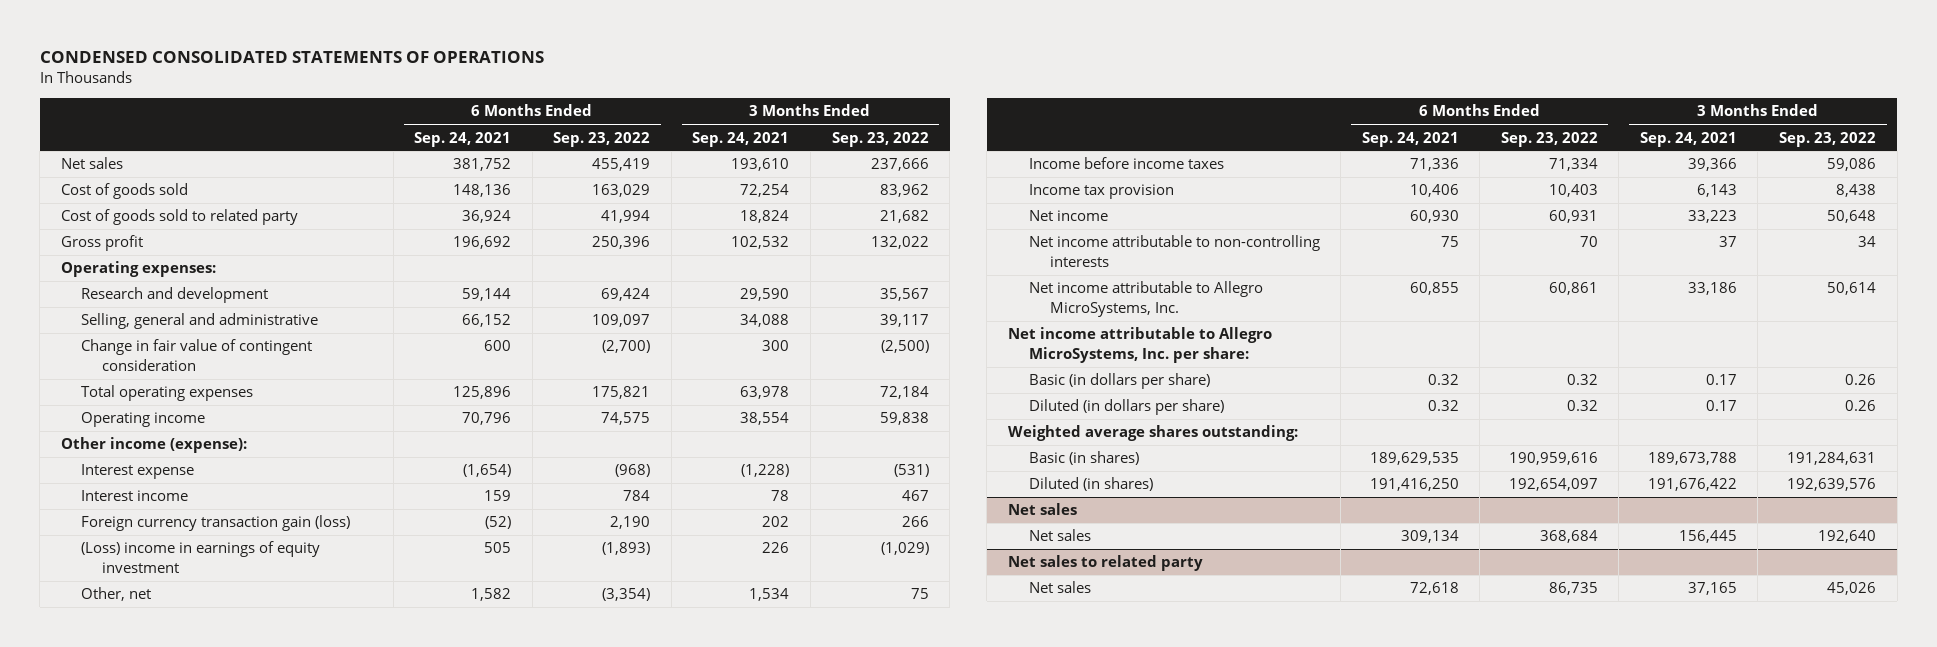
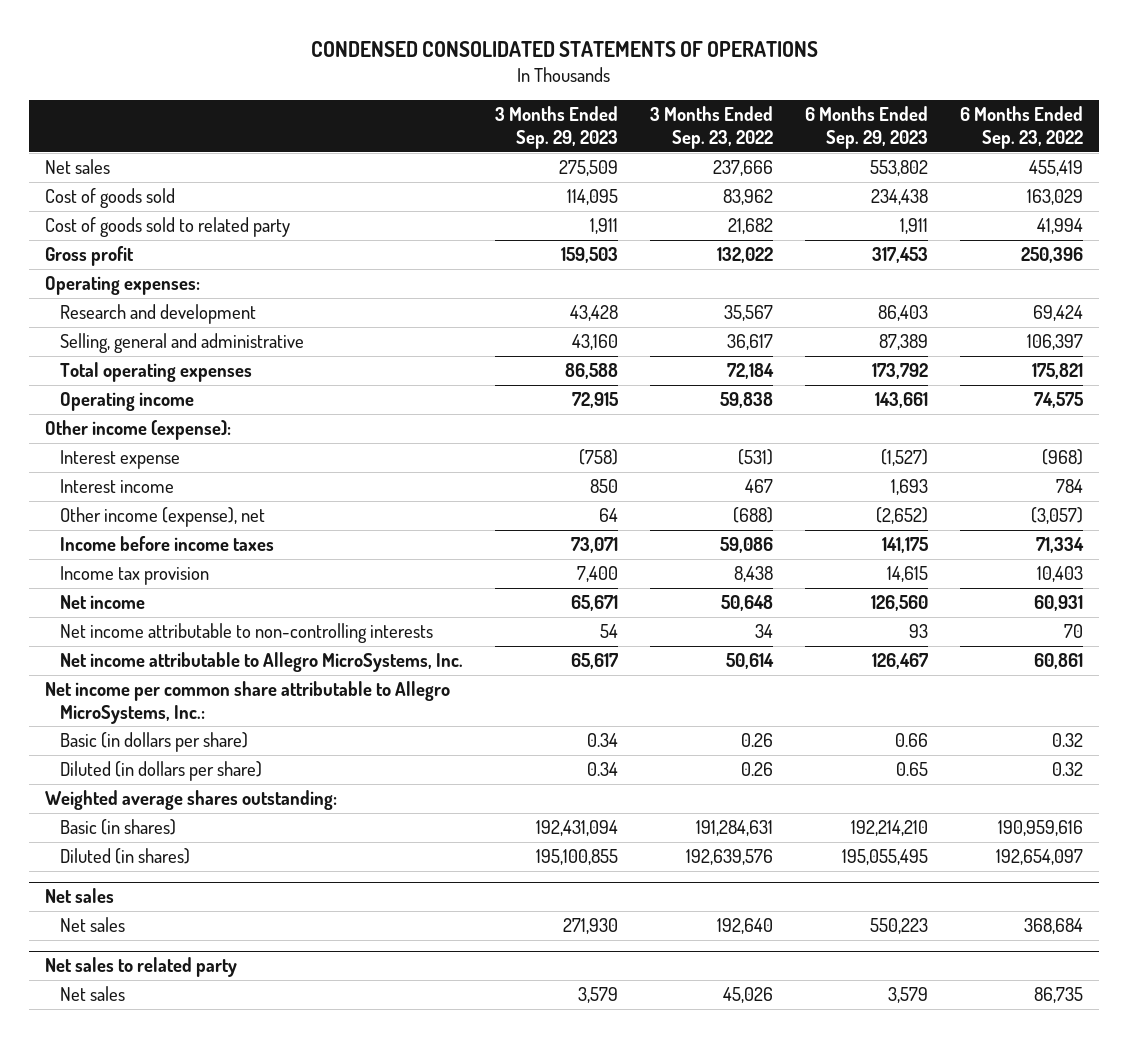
[414,131,512,147] Sep. 24, 2021 -> none
[692,131,790,147] Sep. 24, 2021 -> none
none -> [494,106,618,150] 3 Months Ended Sep. 29, 2023
none -> [804,106,928,150] 6 Months Ended Sep. 29, 2023
[81,339,313,371] Change in fair value of contingent consideration -> none
[592,314,651,328] 109,097 -> [1026,333,1083,350] 106,397
[879,314,929,328] 39,117 -> [726,333,773,350] 36,617
[81,515,351,532] Foreign currency transaction gain (loss) -> none
[81,541,321,573] (Loss) income in earnings of equity investment -> none
[81,587,152,602] Other, net -> [59,506,265,527] Other income (expense), net
[602,588,651,602] (3,354) -> [1030,506,1083,524] (3,057)
[910,588,929,600] 75 -> [732,506,773,523] (688)
[1008,327,1273,363] Net income attributable to Allegro MicroSystems, Inc. per share: -> [45,680,451,724] Net income per common share attributable to Allegro MicroSystems, Inc.:

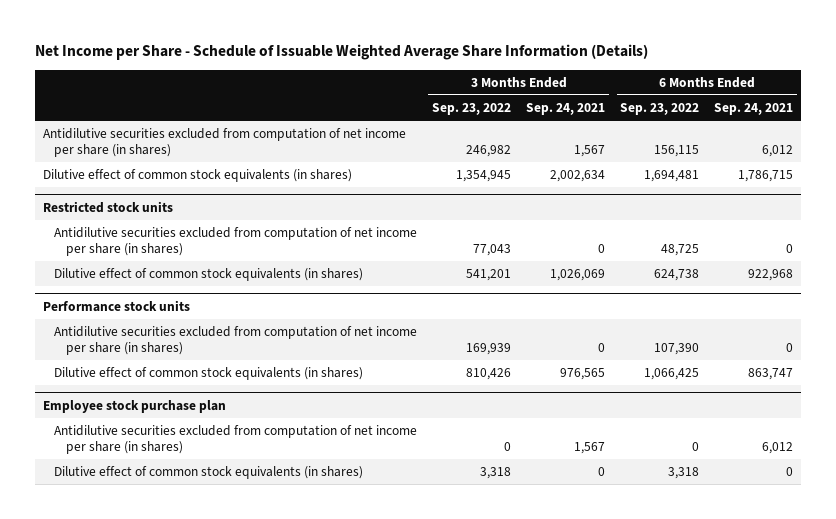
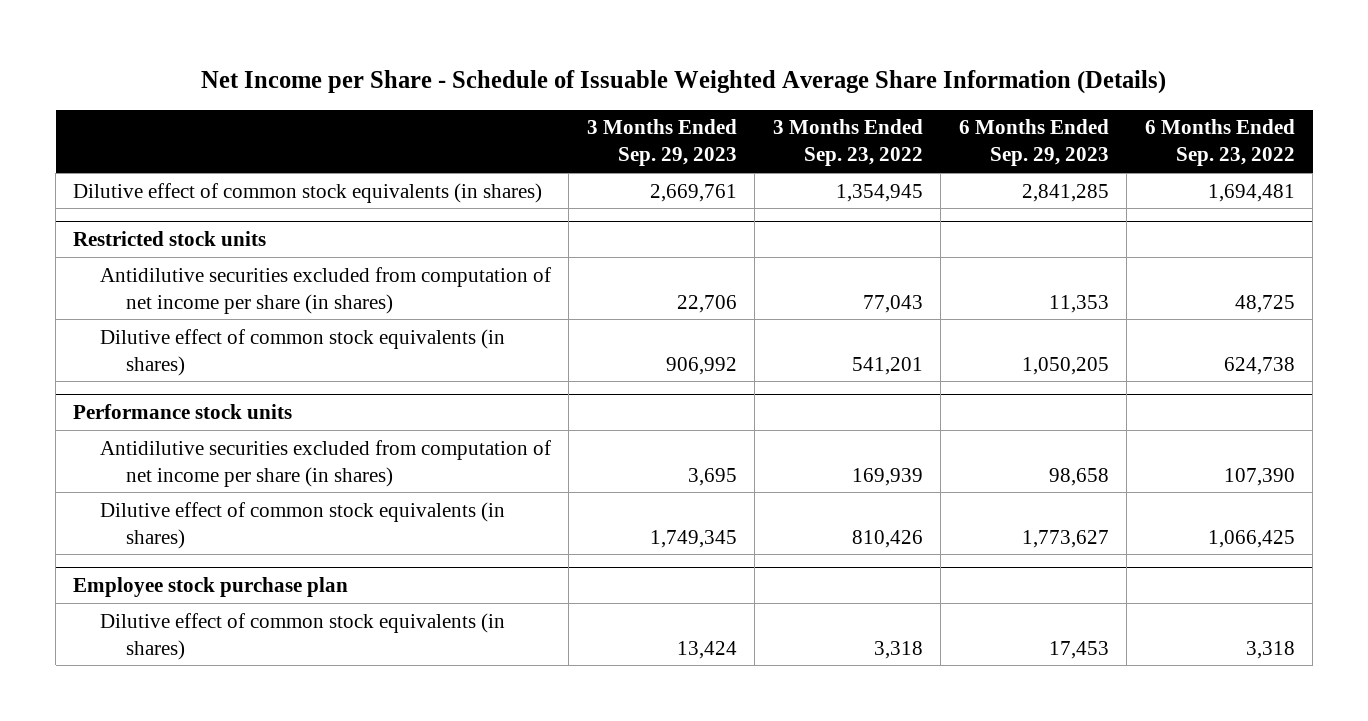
[526,102,606,115] Sep. 24, 2021 -> none
[714,102,794,115] Sep. 24, 2021 -> none
none -> [586,119,737,167] 3 Months Ended Sep. 29, 2023
none -> [958,119,1109,167] 6 Months Ended Sep. 29, 2023
[42,128,406,157] Antidilutive securities excluded from computation of net income per share (in shares) -> none
[54,425,418,454] Antidilutive securities excluded from computation of net income per share (in shares) -> none

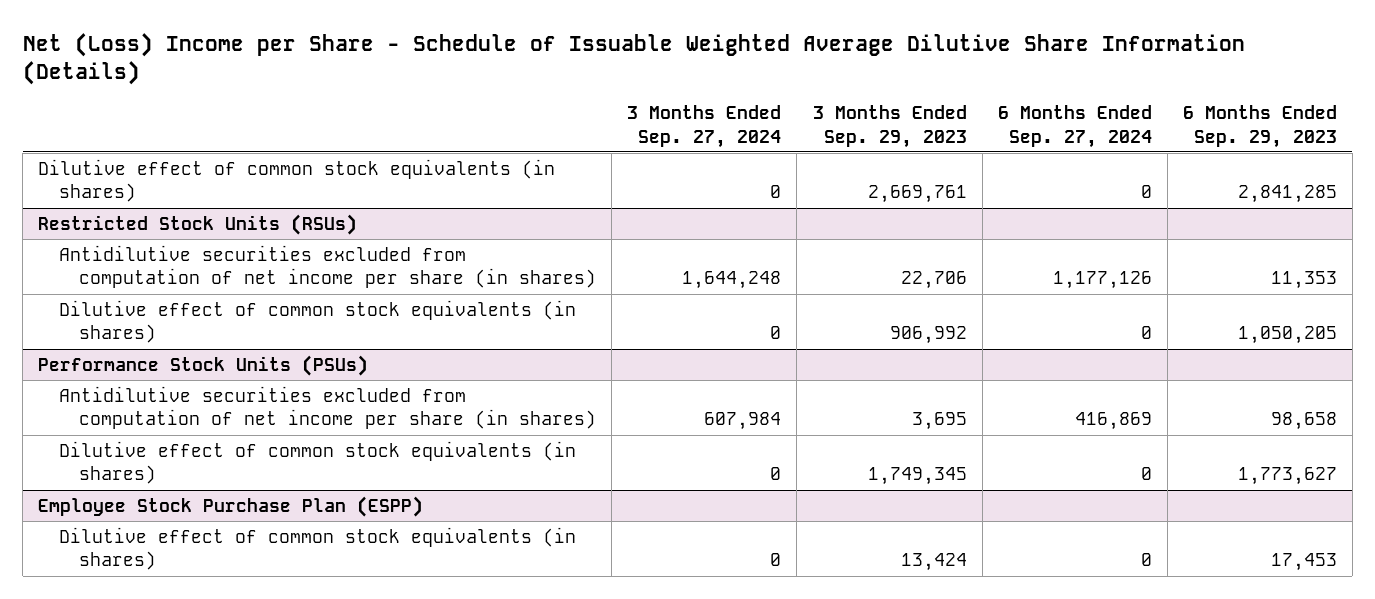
[201,70,1167,95] Net Income per Share - Schedule of Issuable Weighted Average Share Information (Details) -> [22,32,1245,86] Net (Loss) Income per Share - Schedule of Issuable Weighted Average Dilutive Share Information (Details)
[772,119,923,167] 3 Months Ended Sep. 23, 2022 -> none
[1144,119,1295,167] 6 Months Ended Sep. 23, 2022 -> none
none -> [627,105,782,148] 3 Months Ended Sep. 27, 2024
none -> [997,105,1152,148] 6 Months Ended Sep. 27, 2024
[73,231,267,247] Restricted stock units -> [38,213,358,235] Restricted Stock Units (RSUs)
[73,404,293,420] Performance stock units -> [38,354,369,376] Performance Stock Units (PSUs)
[73,577,349,598] Employee stock purchase plan -> [38,495,424,517] Employee Stock Purchase Plan (ESPP)

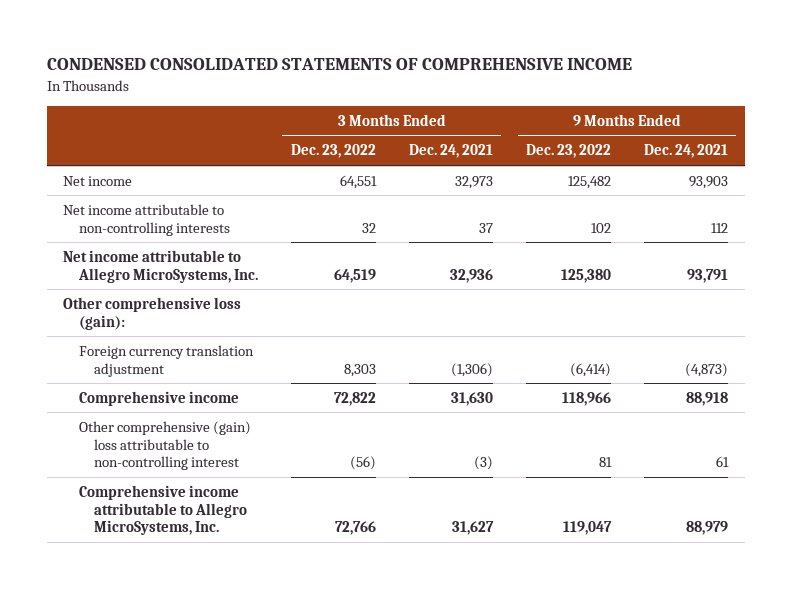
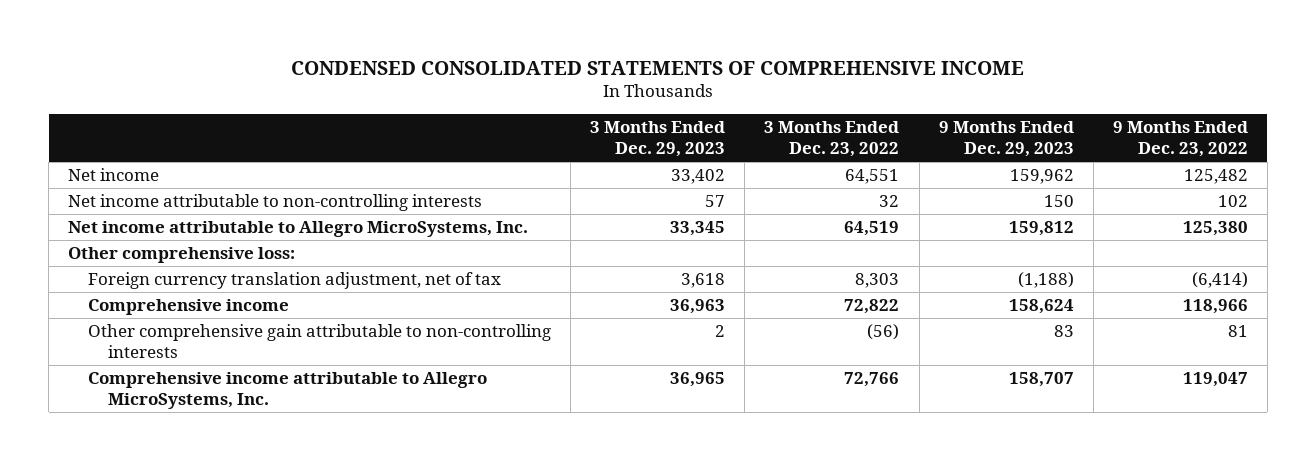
[408,144,493,159] Dec. 24, 2021 -> none
[644,144,729,159] Dec. 24, 2021 -> none
none -> [590,121,726,158] 3 Months Ended Dec. 29, 2023
none -> [938,121,1074,158] 9 Months Ended Dec. 29, 2023
[63,296,242,330] Other comprehensive loss (gain): -> [68,247,296,264] Other comprehensive loss:
[78,344,254,377] Foreign currency translation adjustment -> [88,272,502,290] Foreign currency translation adjustment, net of tax
[78,420,251,471] Other comprehensive (gain) loss attributable to non-controlling interest -> [88,324,552,359] Other comprehensive gain attributable to non-controlling interests

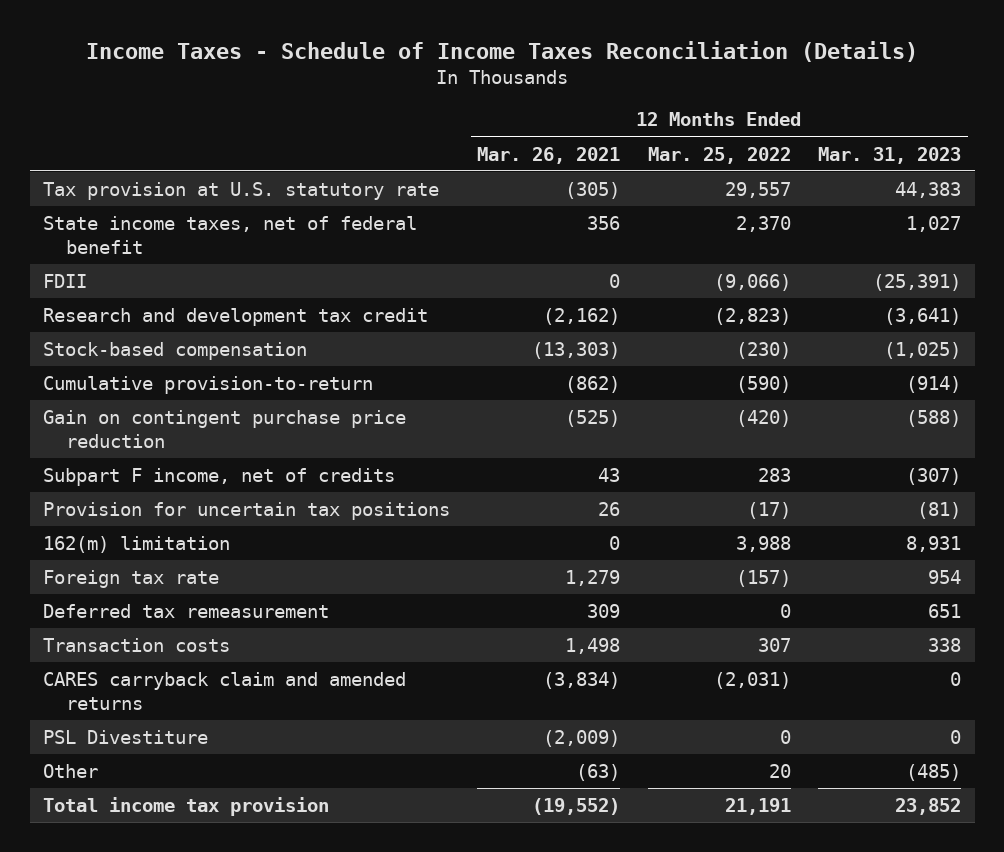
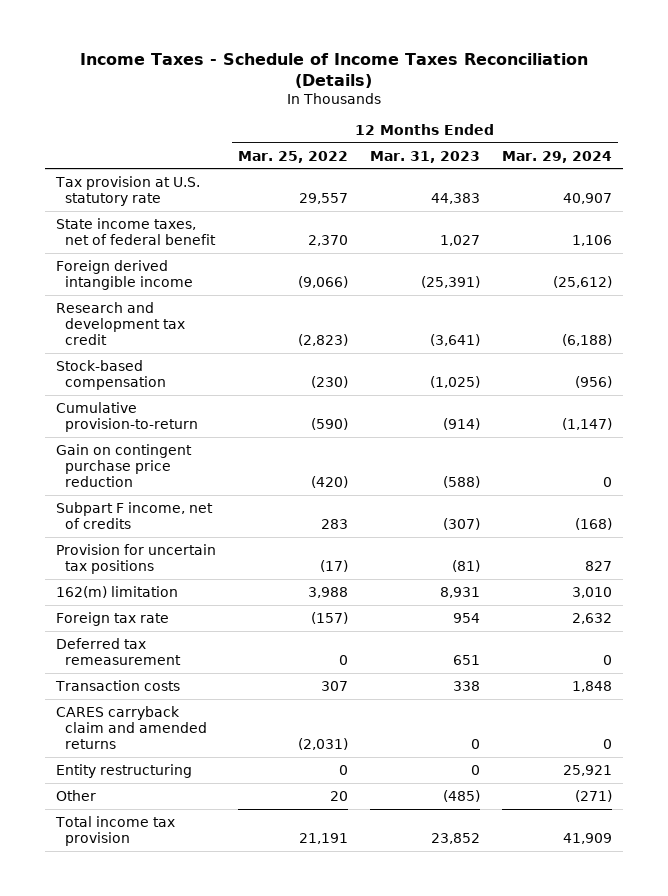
[477,146,621,164] Mar. 26, 2021 -> none
none -> [502,150,613,163] Mar. 29, 2024
[43,273,88,288] FDII -> [55,259,194,290] Foreign derived intangible income
[43,729,209,744] PSL Divestiture -> [55,763,192,778] Entity restructuring

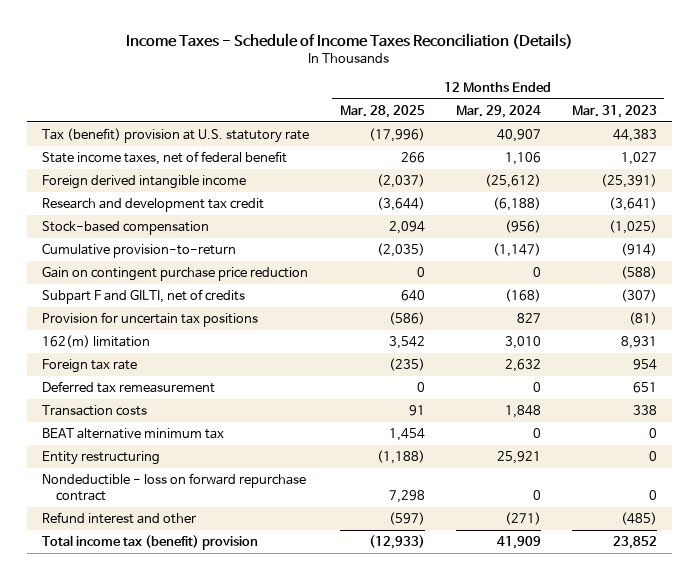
[237,150,348,163] Mar. 25, 2022 -> none
none -> [340,104,426,118] Mar. 28, 2025
[54,175,200,206] Tax provision at U.S. statutory rate -> [42,128,310,144] Tax (benefit) provision at U.S. statutory rate
[55,501,213,529] Subpart F income, net of credits -> [42,289,246,305] Subpart F and GILTI, net of credits
[55,705,208,749] CARES carryback claim and amended returns -> none
none -> [42,428,225,440] BEAT alternative minimum tax
none -> [42,473,307,502] Nondeductible - loss on forward repurchase contract
[55,789,96,801] Other -> [42,512,197,525] Refund interest and other
[54,815,175,846] Total income tax provision -> [42,535,259,551] Total income tax (benefit) provision

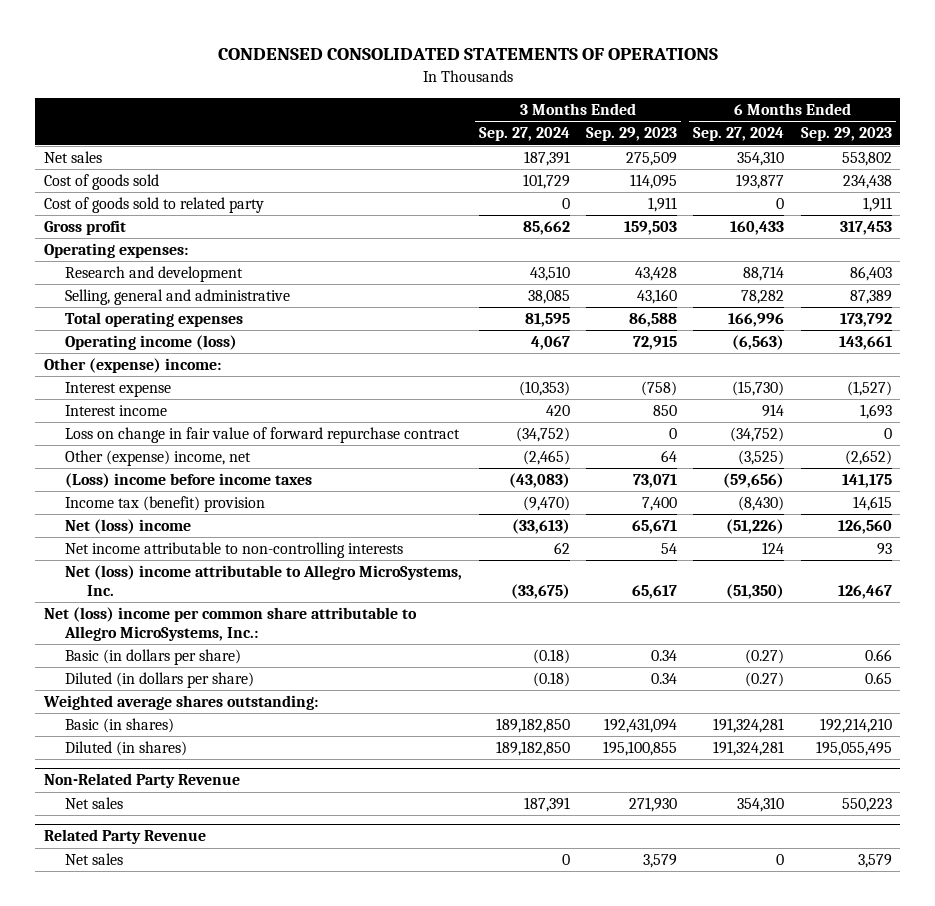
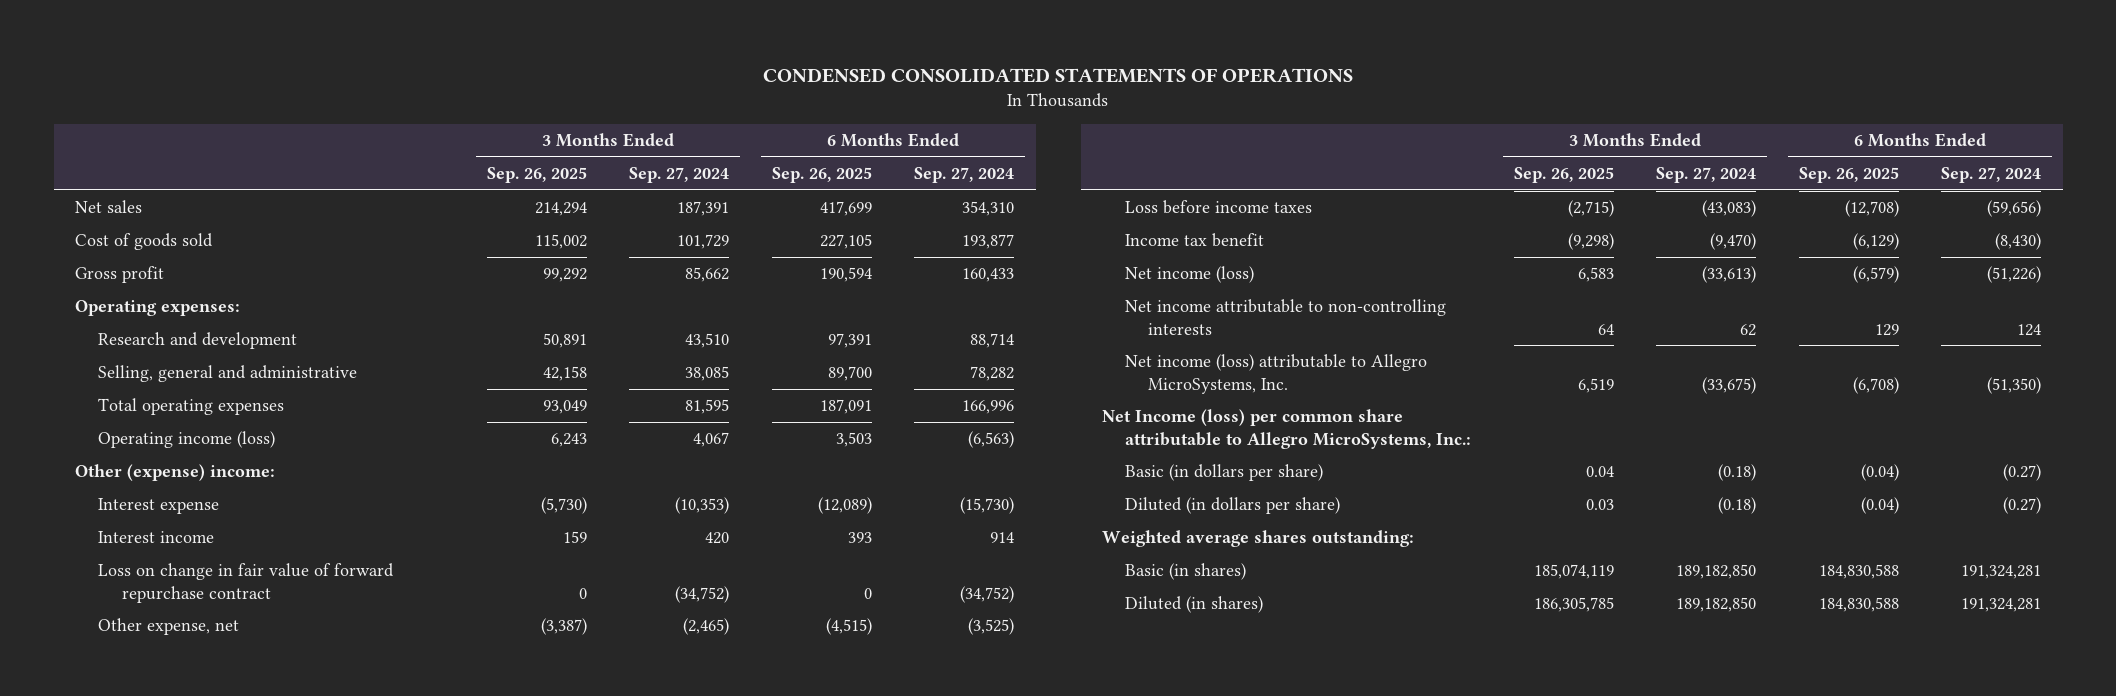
[586,127,678,142] Sep. 29, 2023 -> none
[800,127,892,142] Sep. 29, 2023 -> none
none -> [486,167,587,184] Sep. 26, 2025
none -> [771,167,872,184] Sep. 26, 2025
[43,197,264,214] Cost of goods sold to related party -> none
[65,450,252,467] Other (expense) income, net -> [98,618,240,636] Other expense, net
[65,473,313,489] (Loss) income before income taxes -> [1125,200,1313,215] Loss before income taxes
[65,496,266,513] Income tax (benefit) provision -> [1125,233,1265,248] Income tax benefit
[65,519,192,535] Net (loss) income -> [1125,266,1255,284] Net income (loss)
[65,565,463,596] Net (loss) income attributable to Allegro MicroSystems, Inc. -> [1125,354,1428,394] Net income (loss) attributable to Allegro MicroSystems, Inc.
[43,607,417,641] Net (loss) income per common share attributable to Allegro MicroSystems, Inc.: -> [1102,409,1472,449] Net Income (loss) per common share attributable to Allegro MicroSystems, Inc.:
[43,773,240,789] Non-Related Party Revenue -> none
[65,797,124,810] Net sales -> none
[43,829,206,845] Related Party Revenue -> none
[65,853,124,866] Net sales -> none

